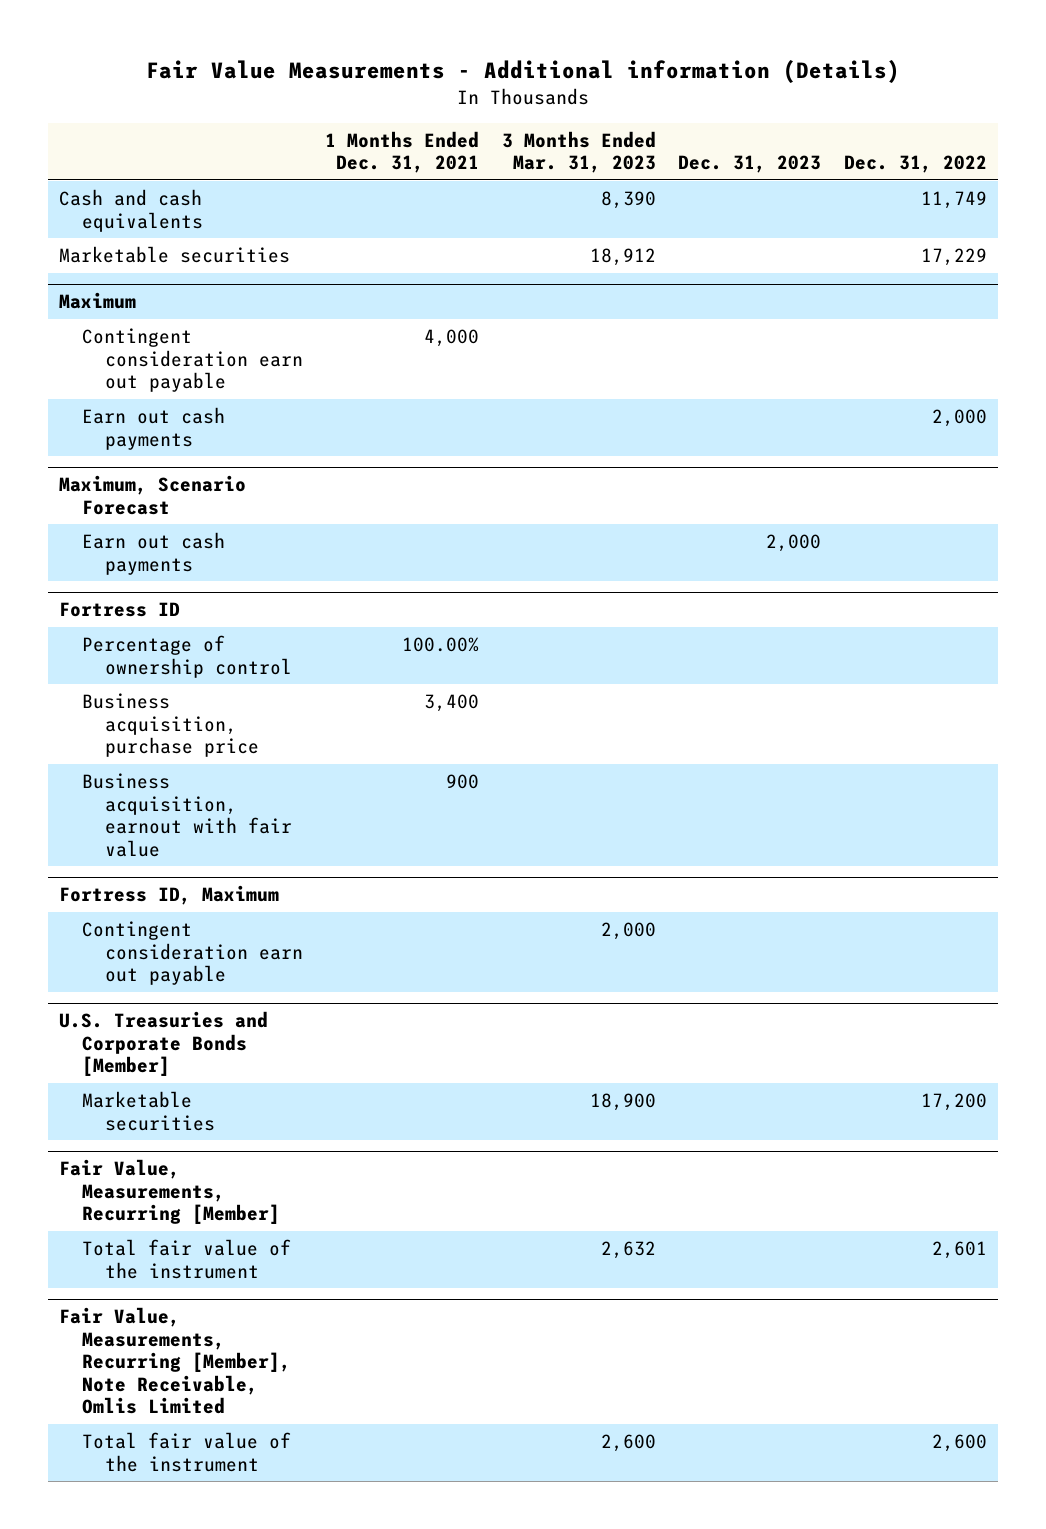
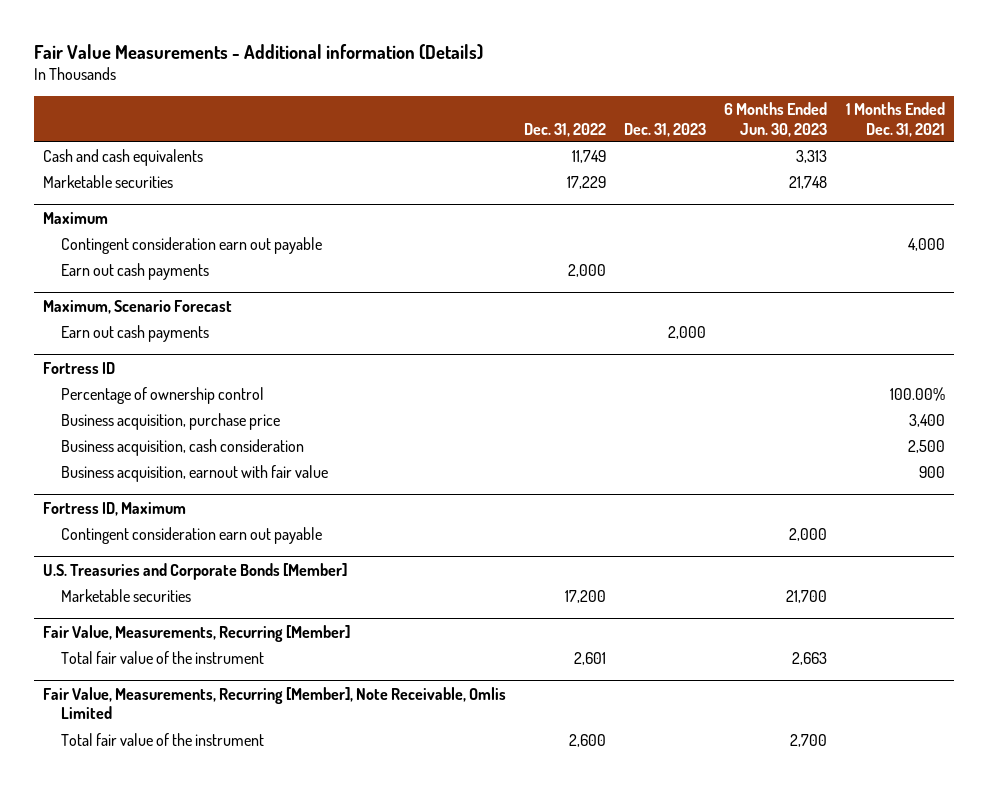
[501,130,656,174] 3 Months Ended Mar. 31, 2023 -> none
none -> [724,101,828,137] 6 Months Ended Jun. 30, 2023
none -> [61,438,305,456] Business acquisition, cash consideration

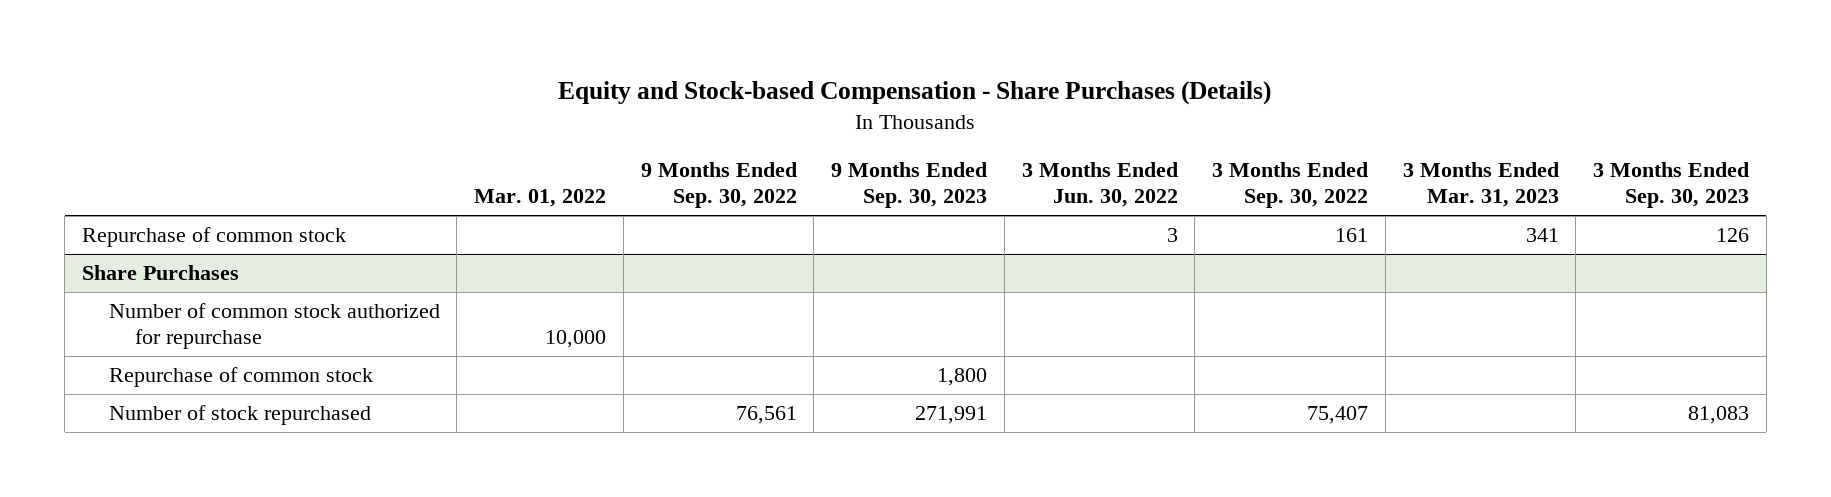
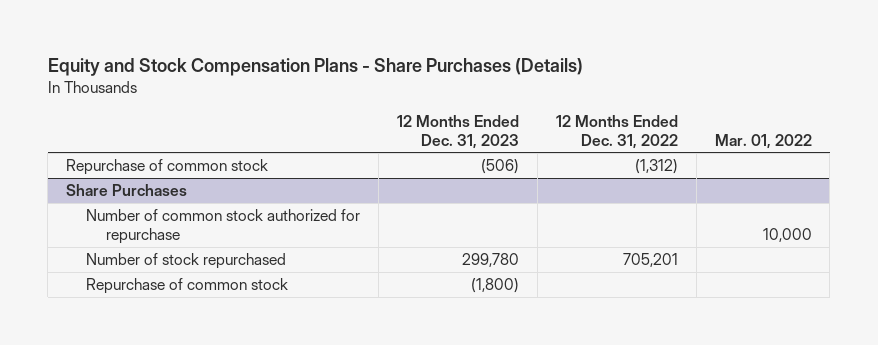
[558,80,1272,105] Equity and Stock-based Compensation - Share Purchases (Details) -> [47,57,583,76] Equity and Stock Compensation Plans - Share Purchases (Details)
[640,162,797,209] 9 Months Ended Sep. 30, 2022 -> none
[831,162,988,209] 9 Months Ended Sep. 30, 2023 -> none
[1021,162,1178,208] 3 Months Ended Jun. 30, 2022 -> none
[1212,162,1369,209] 3 Months Ended Sep. 30, 2022 -> none
[1402,162,1559,208] 3 Months Ended Mar. 31, 2023 -> none
[1592,162,1749,209] 3 Months Ended Sep. 30, 2023 -> none
none -> [396,114,519,149] 12 Months Ended Dec. 31, 2023
none -> [555,114,678,149] 12 Months Ended Dec. 31, 2022
[108,367,373,388] Repurchase of common stock -> [86,278,289,295] Repurchase of common stock

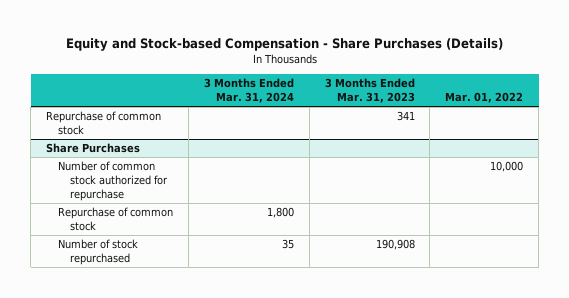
[47,57,583,76] Equity and Stock Compensation Plans - Share Purchases (Details) -> [65,37,503,51] Equity and Stock-based Compensation - Share Purchases (Details)
[396,114,519,149] 12 Months Ended Dec. 31, 2023 -> none
[555,114,678,149] 12 Months Ended Dec. 31, 2022 -> none
none -> [203,77,294,103] 3 Months Ended Mar. 31, 2024
none -> [324,77,415,103] 3 Months Ended Mar. 31, 2023
[86,253,287,270] Number of stock repurchased -> [58,239,139,266] Number of stock repurchased

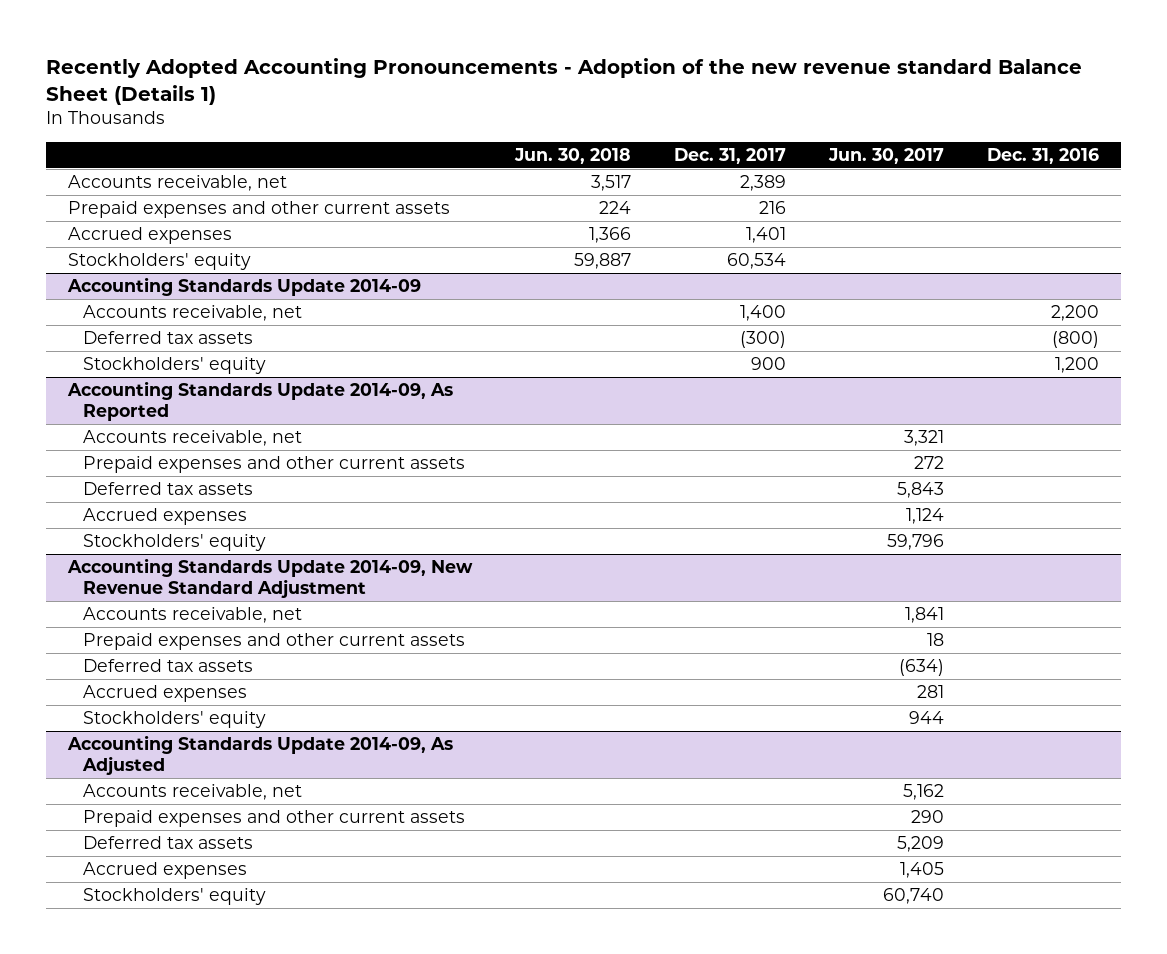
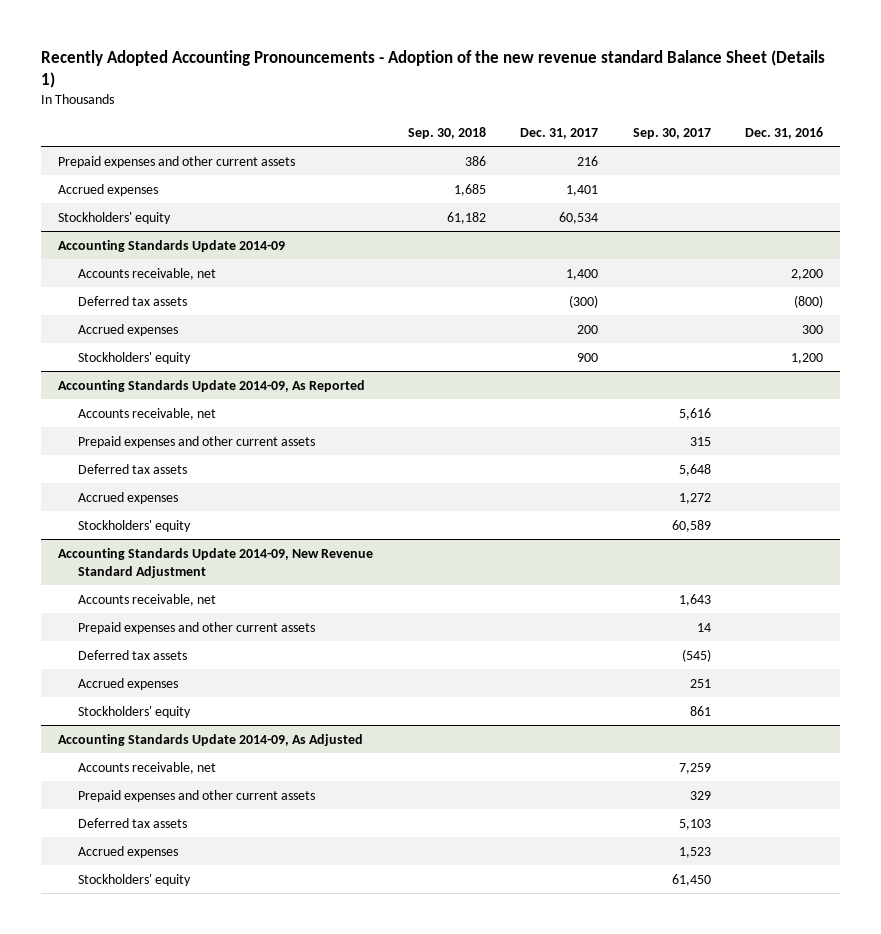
[514,147,632,164] Jun. 30, 2018 -> none
[828,147,945,164] Jun. 30, 2017 -> none
none -> [407,126,486,139] Sep. 30, 2018
none -> [632,127,711,139] Sep. 30, 2017
[68,175,288,192] Accounts receivable, net -> none
none -> [77,323,178,336] Accrued expenses

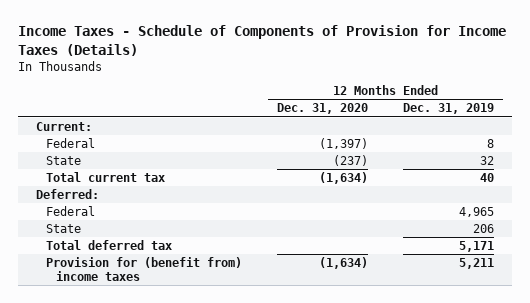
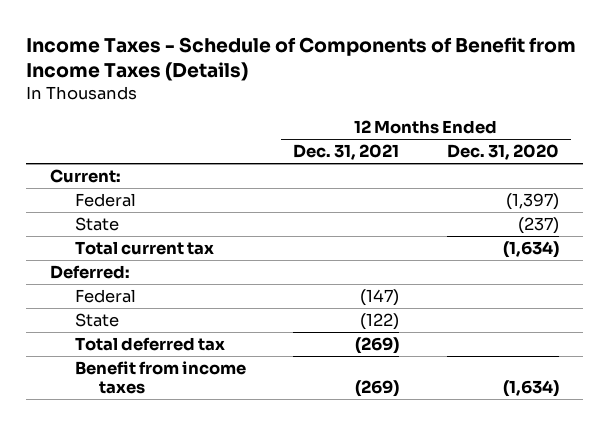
[18,25,507,56] Income Taxes - Schedule of Components of Provision for Income Taxes (Details) -> [26,36,577,81] Income Taxes - Schedule of Components of Benefit from Income Taxes (Details)
[403,103,495,115] Dec. 31, 2019 -> none
none -> [293,144,400,161] Dec. 31, 2021
[46,256,243,281] Provision for (benefit from) income taxes -> [74,360,246,395] Benefit from income taxes

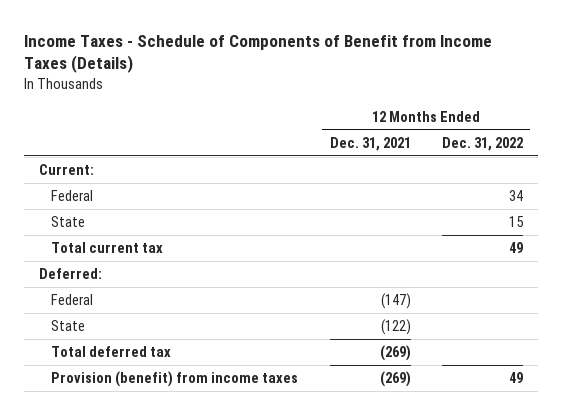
[447,144,560,161] Dec. 31, 2020 -> none
none -> [441,137,523,152] Dec. 31, 2022
[74,360,246,395] Benefit from income taxes -> [51,371,299,388] Provision (benefit) from income taxes

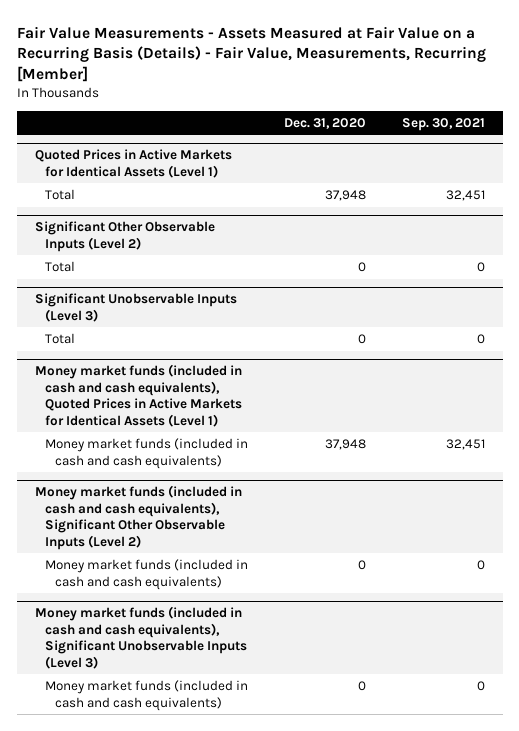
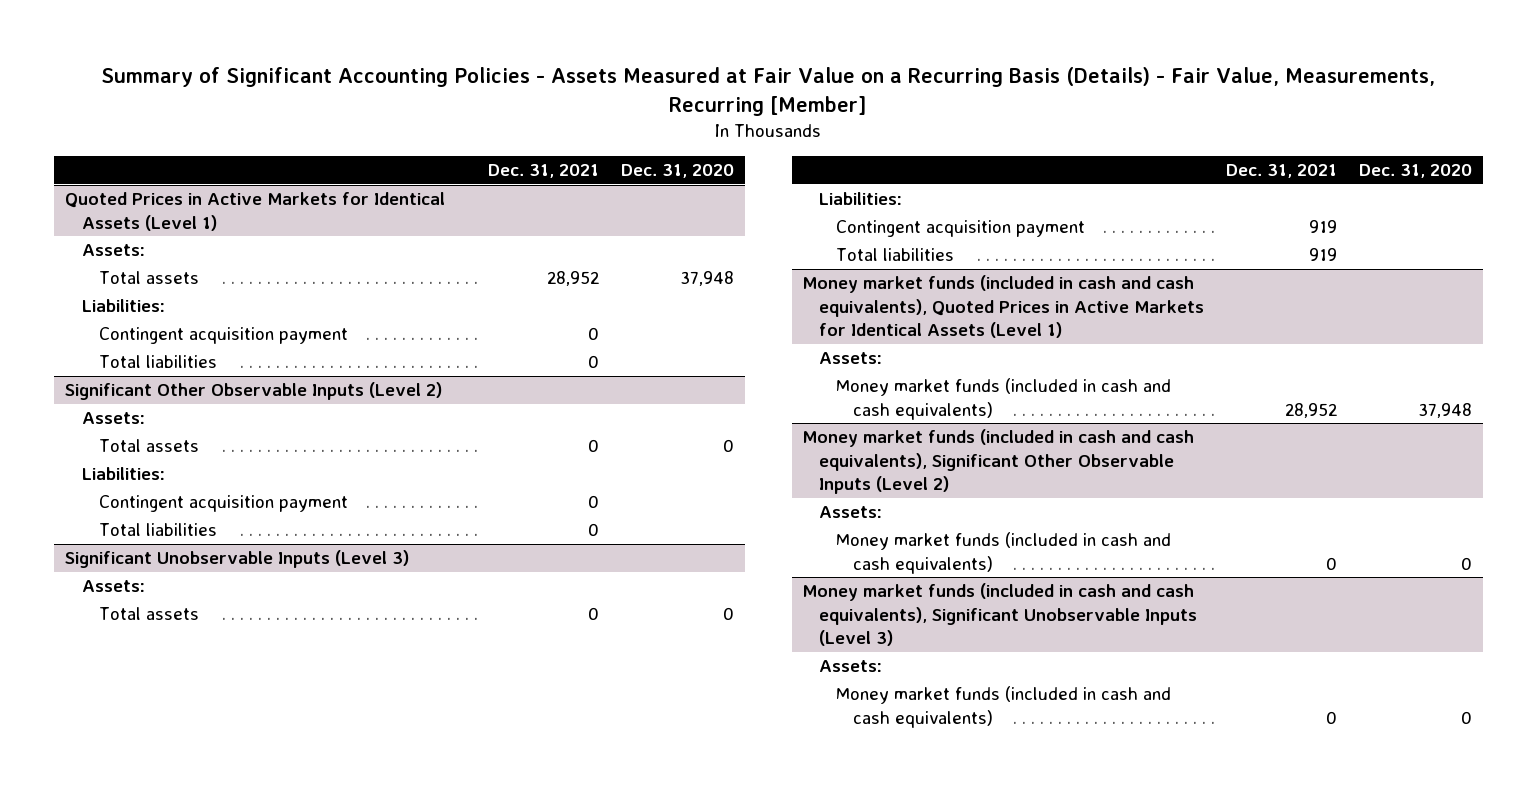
[16,25,486,83] Fair Value Measurements - Assets Measured at Fair Value on a Recurring Basis (Details) - Fair Value, Measurements, Recurring [Member] -> [101,66,1436,116] Summary of Significant Accounting Policies - Assets Measured at Fair Value on a Recurring Basis (Details) - Fair Value, Measurements, Recurring [Member]
[401,117,485,131] Sep. 30, 2021 -> none
none -> [488,163,600,178] Dec. 31, 2021
none -> [81,244,145,257] Assets:
[44,189,75,201] Total -> [98,271,199,285] Total assets
none -> [81,299,165,313] Liabilities:
none -> [98,327,348,345] Contingent acquisition payment
none -> [98,355,217,369] Total liabilities
none -> [81,412,145,425] Assets:
[44,261,75,273] Total -> [98,439,199,453] Total assets
none -> [81,467,165,481] Liabilities:
none -> [98,495,348,513] Contingent acquisition payment
none -> [98,523,217,537] Total liabilities
none -> [81,580,145,593] Assets:
[44,333,75,345] Total -> [98,607,199,621] Total assets
none -> [819,192,903,206] Liabilities:
none -> [836,220,1086,238] Contingent acquisition payment
none -> [836,248,955,262] Total liabilities
none -> [819,352,883,365] Assets:
none -> [819,506,883,519] Assets:
none -> [819,660,883,673] Assets:

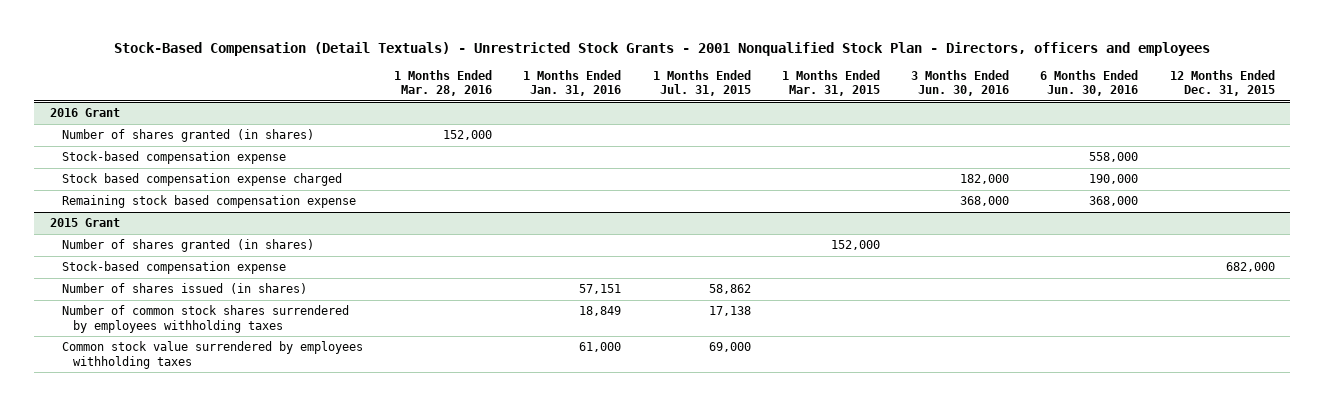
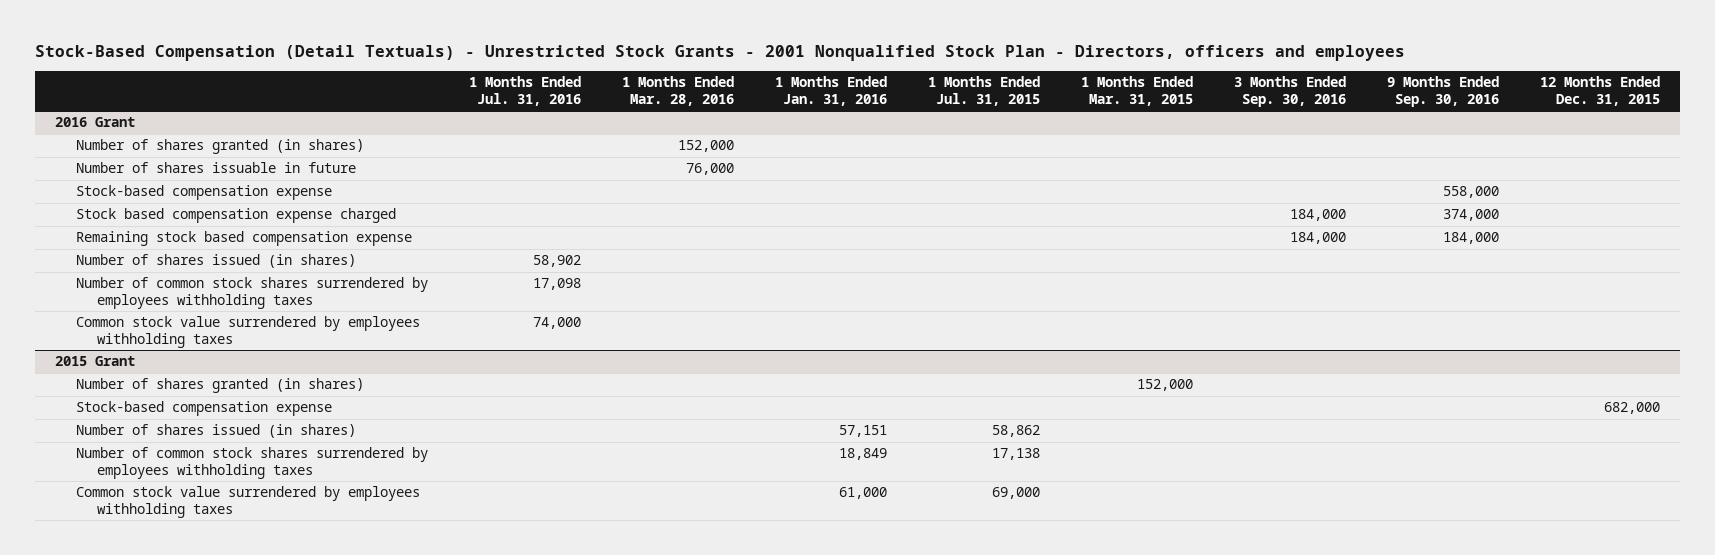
[911,69,1010,97] 3 Months Ended Jun. 30, 2016 -> none
[1040,69,1139,97] 6 Months Ended Jun. 30, 2016 -> none
none -> [469,76,582,106] 1 Months Ended Jul. 31, 2016
none -> [1233,76,1346,107] 3 Months Ended Sep. 30, 2016
none -> [1386,76,1499,107] 9 Months Ended Sep. 30, 2016
none -> [76,162,357,174] Number of shares issuable in future
none -> [76,254,357,269] Number of shares issued (in shares)
none -> [76,277,429,310] Number of common stock shares surrendered by employees withholding taxes
none -> [76,316,421,349] Common stock value surrendered by employees withholding taxes

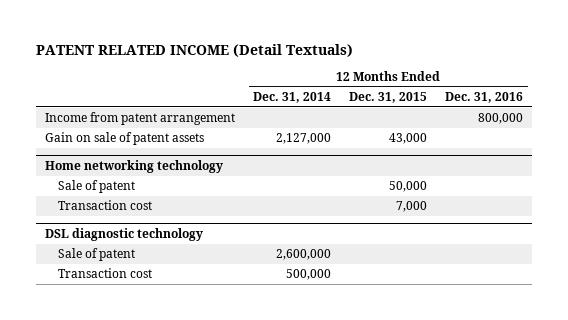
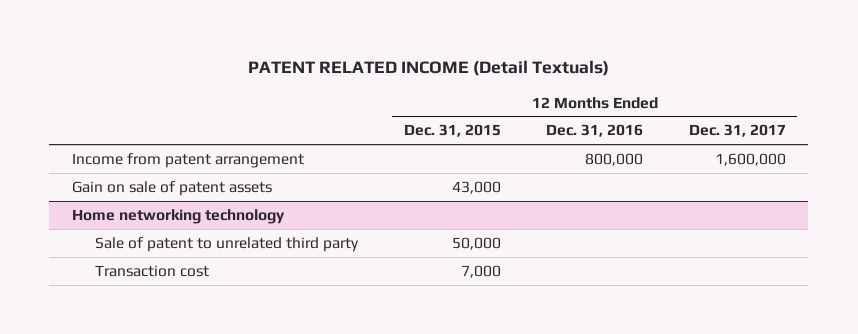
[253,92,332,104] Dec. 31, 2014 -> none
none -> [688,124,786,138] Dec. 31, 2017
[58,180,136,194] Sale of patent -> [95,236,360,252] Sale of patent to unrelated third party
[45,227,204,241] DSL diagnostic technology -> none
[58,248,136,262] Sale of patent -> none
[58,268,153,279] Transaction cost -> none

